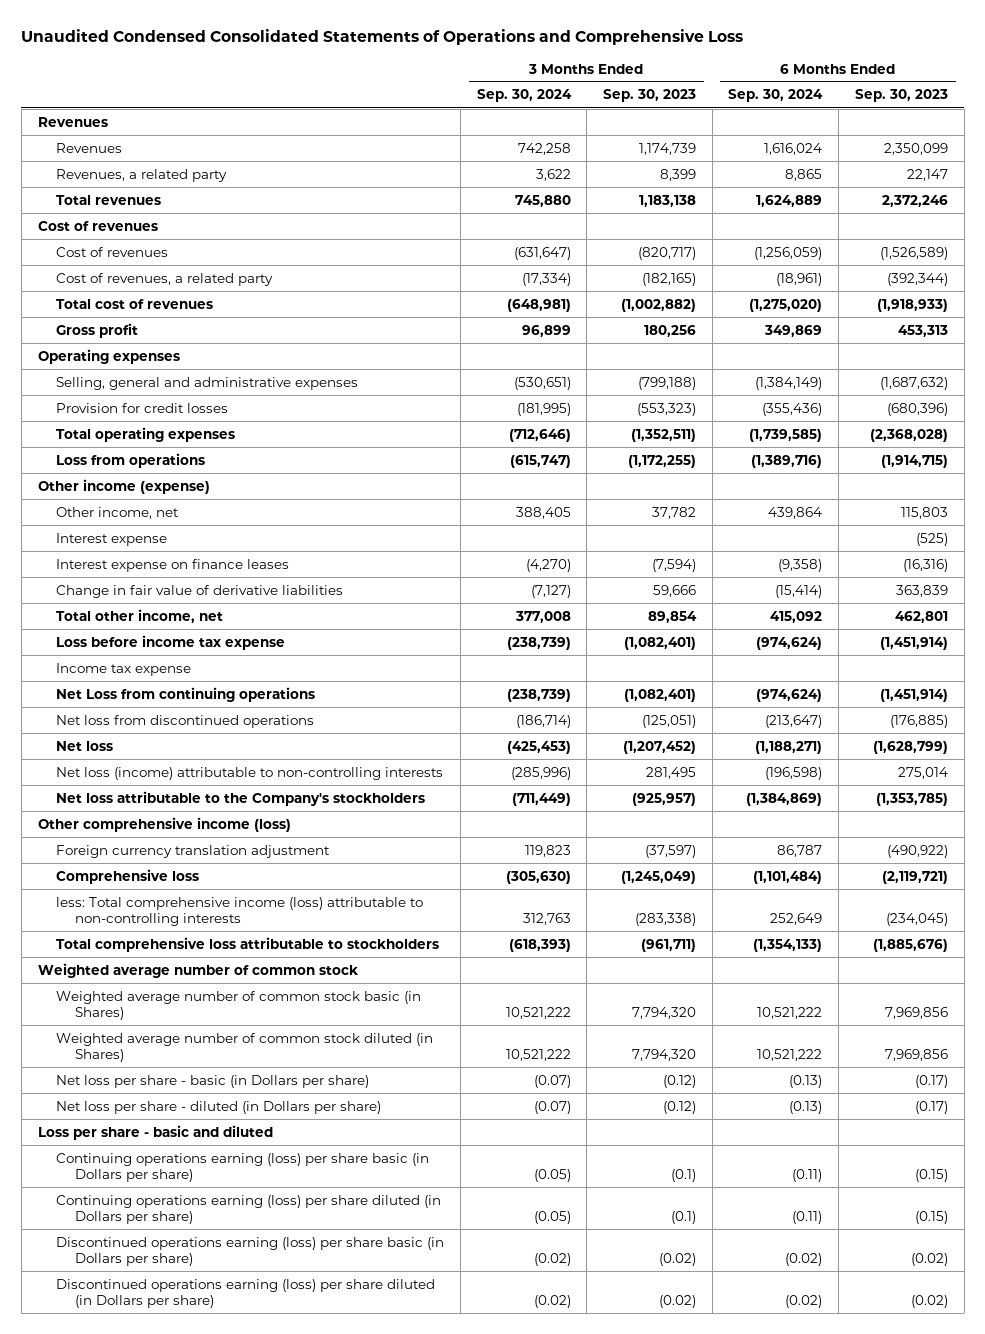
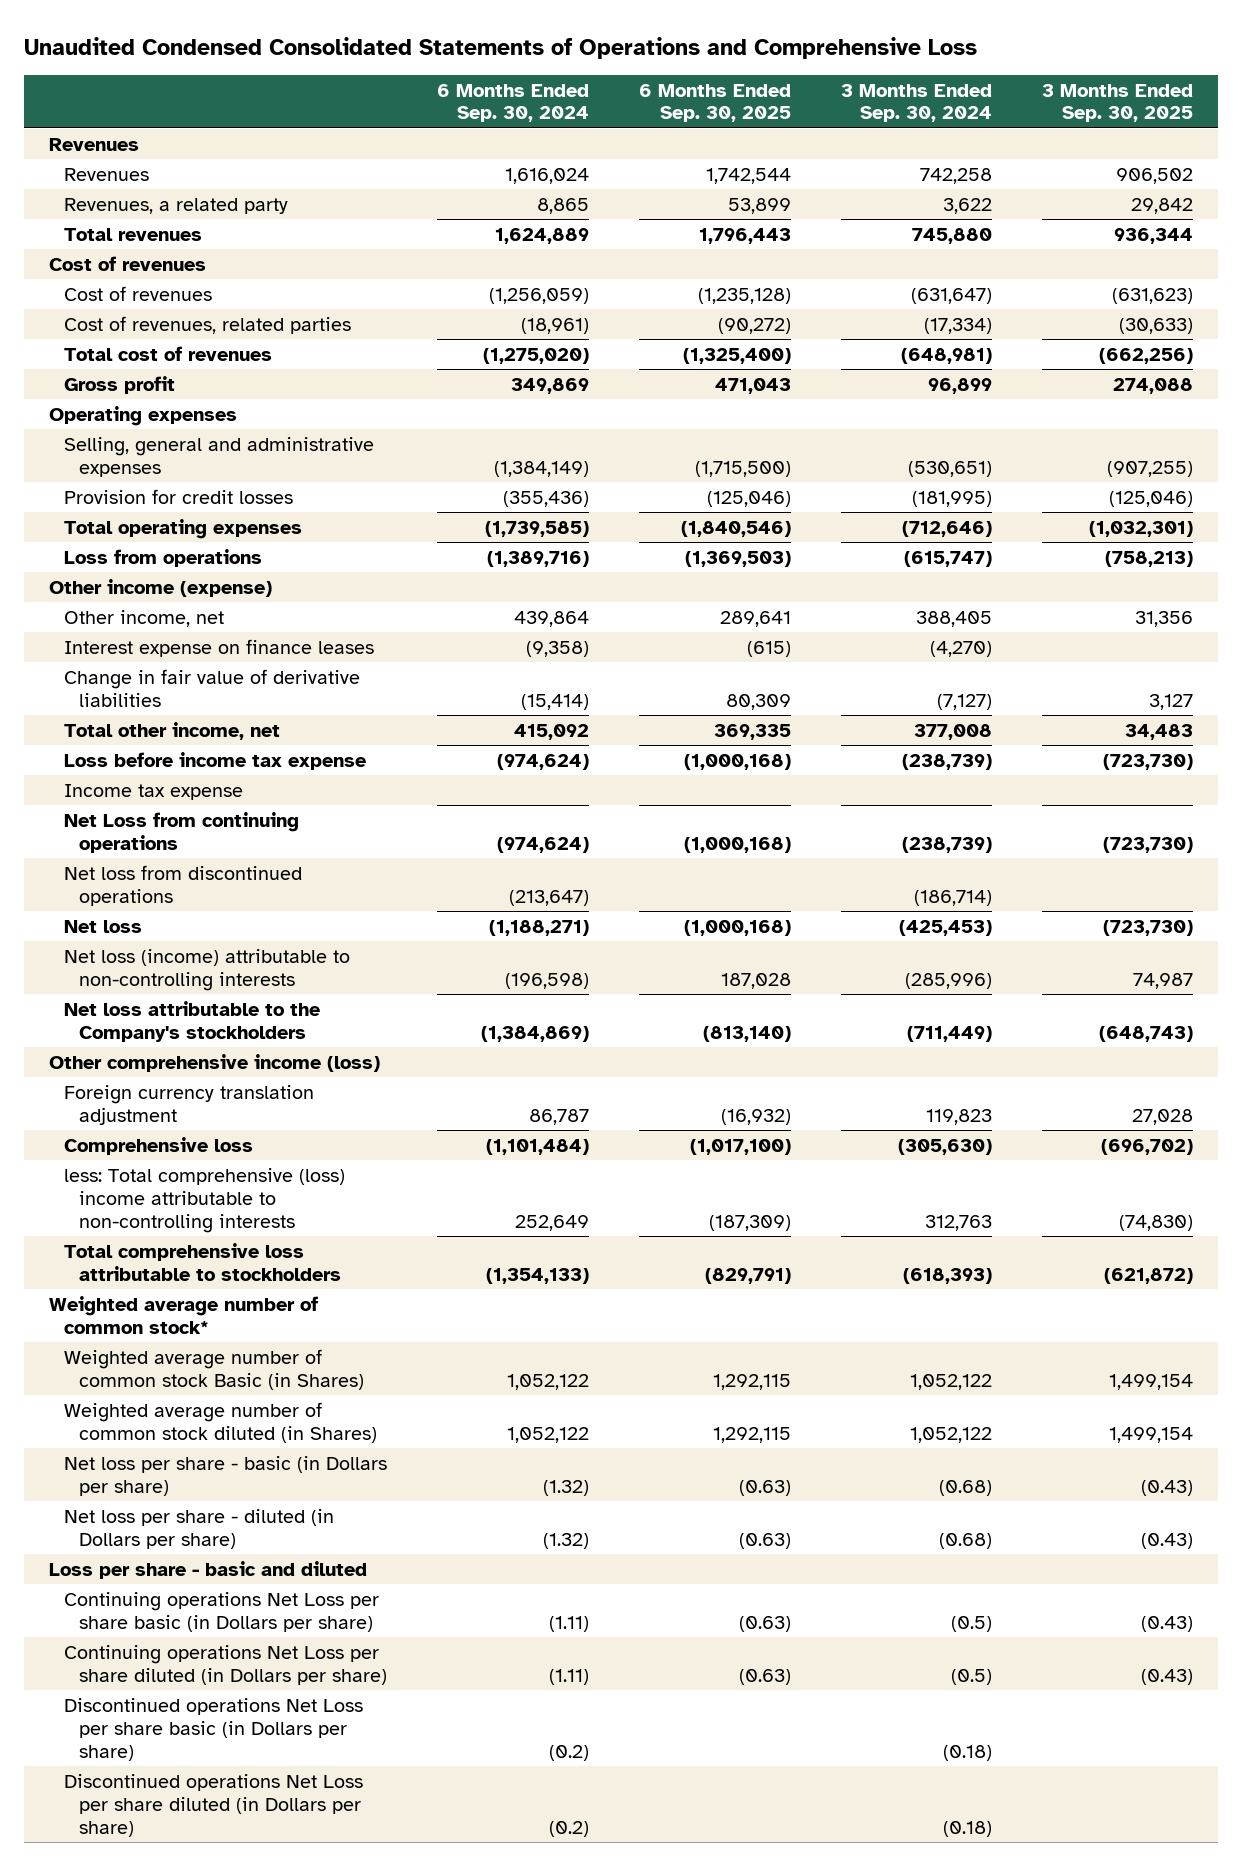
[603,89,697,103] Sep. 30, 2023 -> none
[854,89,948,103] Sep. 30, 2023 -> none
none -> [638,83,791,123] 6 Months Ended Sep. 30, 2025
none -> [1041,83,1193,123] 3 Months Ended Sep. 30, 2025
[56,272,274,286] Cost of revenues, a related party -> [64,315,352,334] Cost of revenues, related parties
[56,532,168,546] Interest expense -> none
[56,896,424,927] less: Total comprehensive income (loss) attributable to non-controlling interests -> [64,1167,346,1233] less: Total comprehensive (loss) income attributable to non-controlling interests
[37,962,358,978] Weighted average number of common stock -> [49,1295,319,1334] Weighted average number of common stock*
[56,990,422,1021] Weighted average number of common stock basic (in Shares) -> [64,1348,365,1390] Weighted average number of common stock Basic (in Shares)
[505,1007,571,1020] 10,521,222 -> [909,1373,992,1390] 1,052,122
[757,1007,823,1020] 10,521,222 -> [507,1373,590,1390] 1,052,122
[505,1049,571,1062] 10,521,222 -> [909,1426,992,1443] 1,052,122
[757,1049,823,1062] 10,521,222 -> [507,1426,590,1443] 1,052,122
[533,1074,571,1088] (0.07) -> [938,1479,992,1496] (0.68)
[789,1074,823,1088] (0.13) -> [543,1479,590,1496] (1.32)
[533,1100,571,1114] (0.07) -> [938,1532,992,1549] (0.68)
[789,1100,823,1114] (0.13) -> [543,1532,590,1549] (1.32)
[56,1152,430,1183] Continuing operations earning (loss) per share basic (in Dollars per share) -> [64,1591,380,1632] Continuing operations Net Loss per share basic (in Dollars per share)
[533,1169,571,1183] (0.05) -> [950,1615,992,1632] (0.5)
[792,1169,823,1183] (0.11) -> [549,1615,590,1632] (1.11)
[56,1194,442,1225] Continuing operations earning (loss) per share diluted (in Dollars per share) -> [64,1644,388,1685] Continuing operations Net Loss per share diluted (in Dollars per share)
[533,1211,571,1225] (0.05) -> [950,1668,992,1685] (0.5)
[792,1211,823,1225] (0.11) -> [549,1668,590,1685] (1.11)
[56,1236,445,1267] Discontinued operations earning (loss) per share basic (in Dollars per share) -> [64,1697,364,1761] Discontinued operations Net Loss per share basic (in Dollars per share)
[533,1253,571,1267] (0.02) -> [942,1744,992,1761] (0.18)
[785,1253,823,1267] (0.02) -> [549,1744,590,1761] (0.2)
[56,1278,436,1309] Discontinued operations earning (loss) per share diluted (in Dollars per share) -> [64,1773,364,1837] Discontinued operations Net Loss per share diluted (in Dollars per share)
[533,1295,571,1309] (0.02) -> [942,1820,992,1837] (0.18)
[785,1295,823,1309] (0.02) -> [549,1820,590,1837] (0.2)

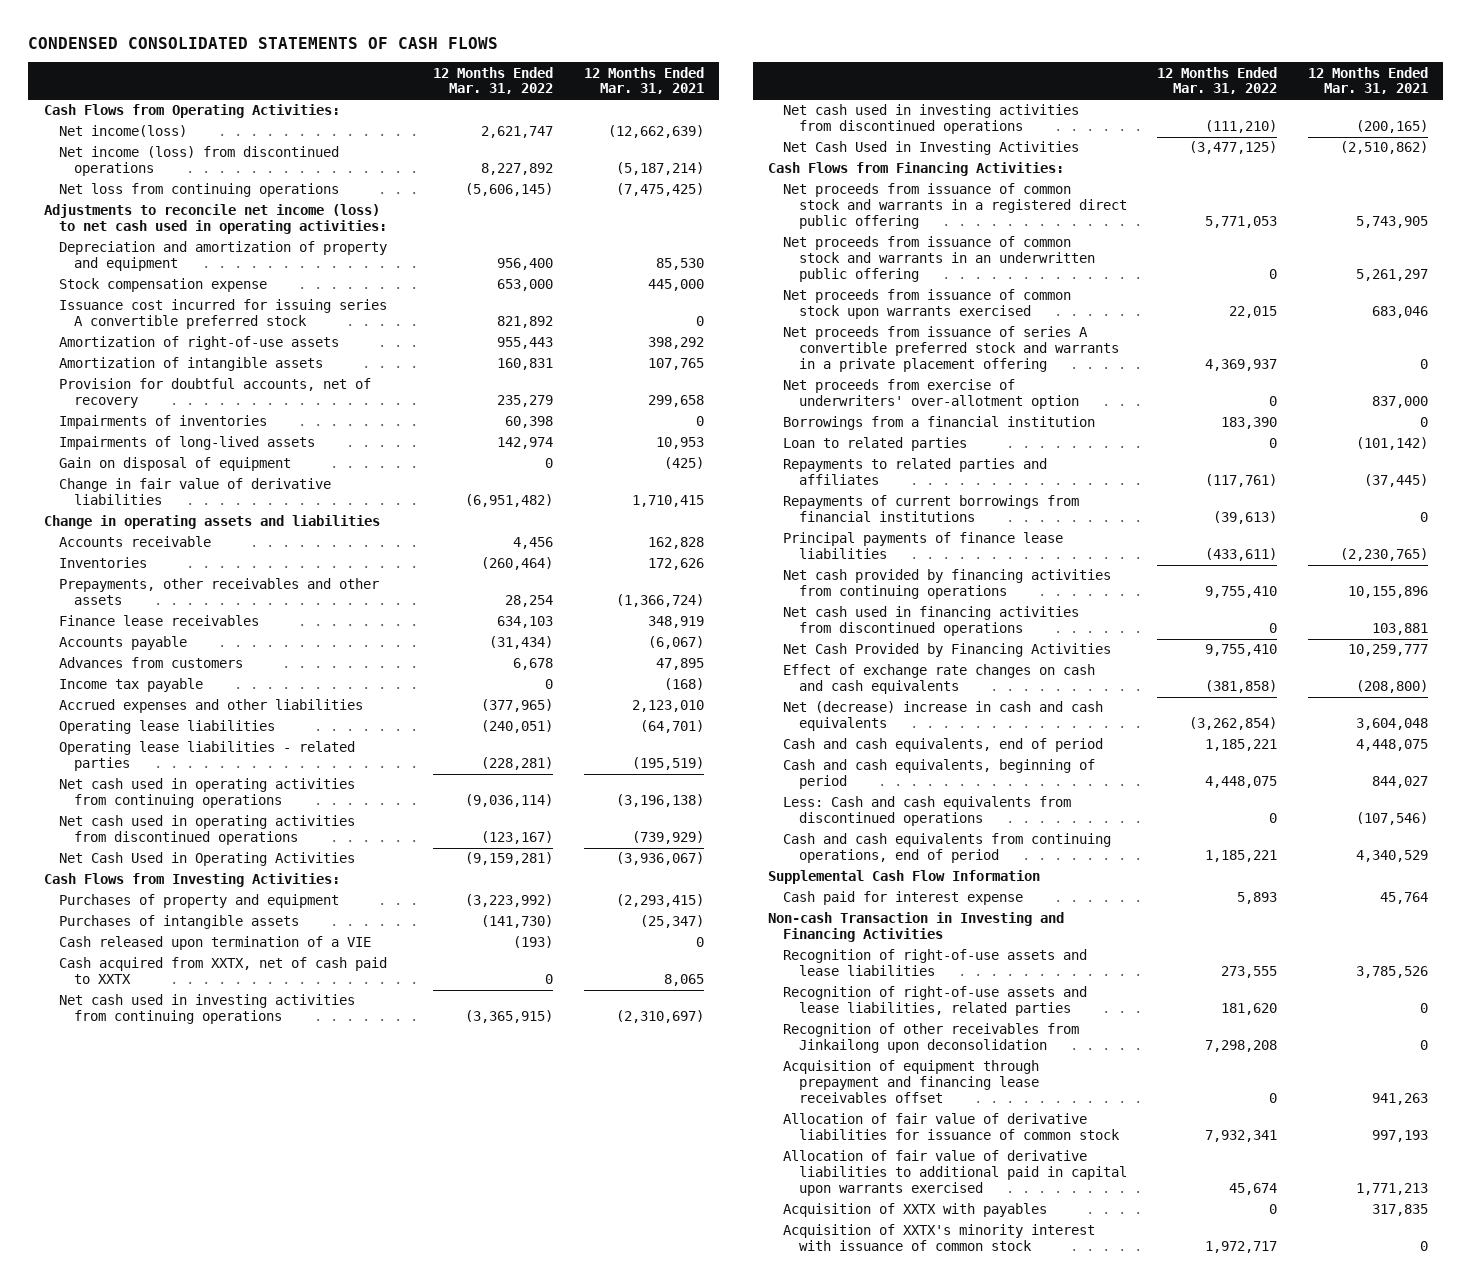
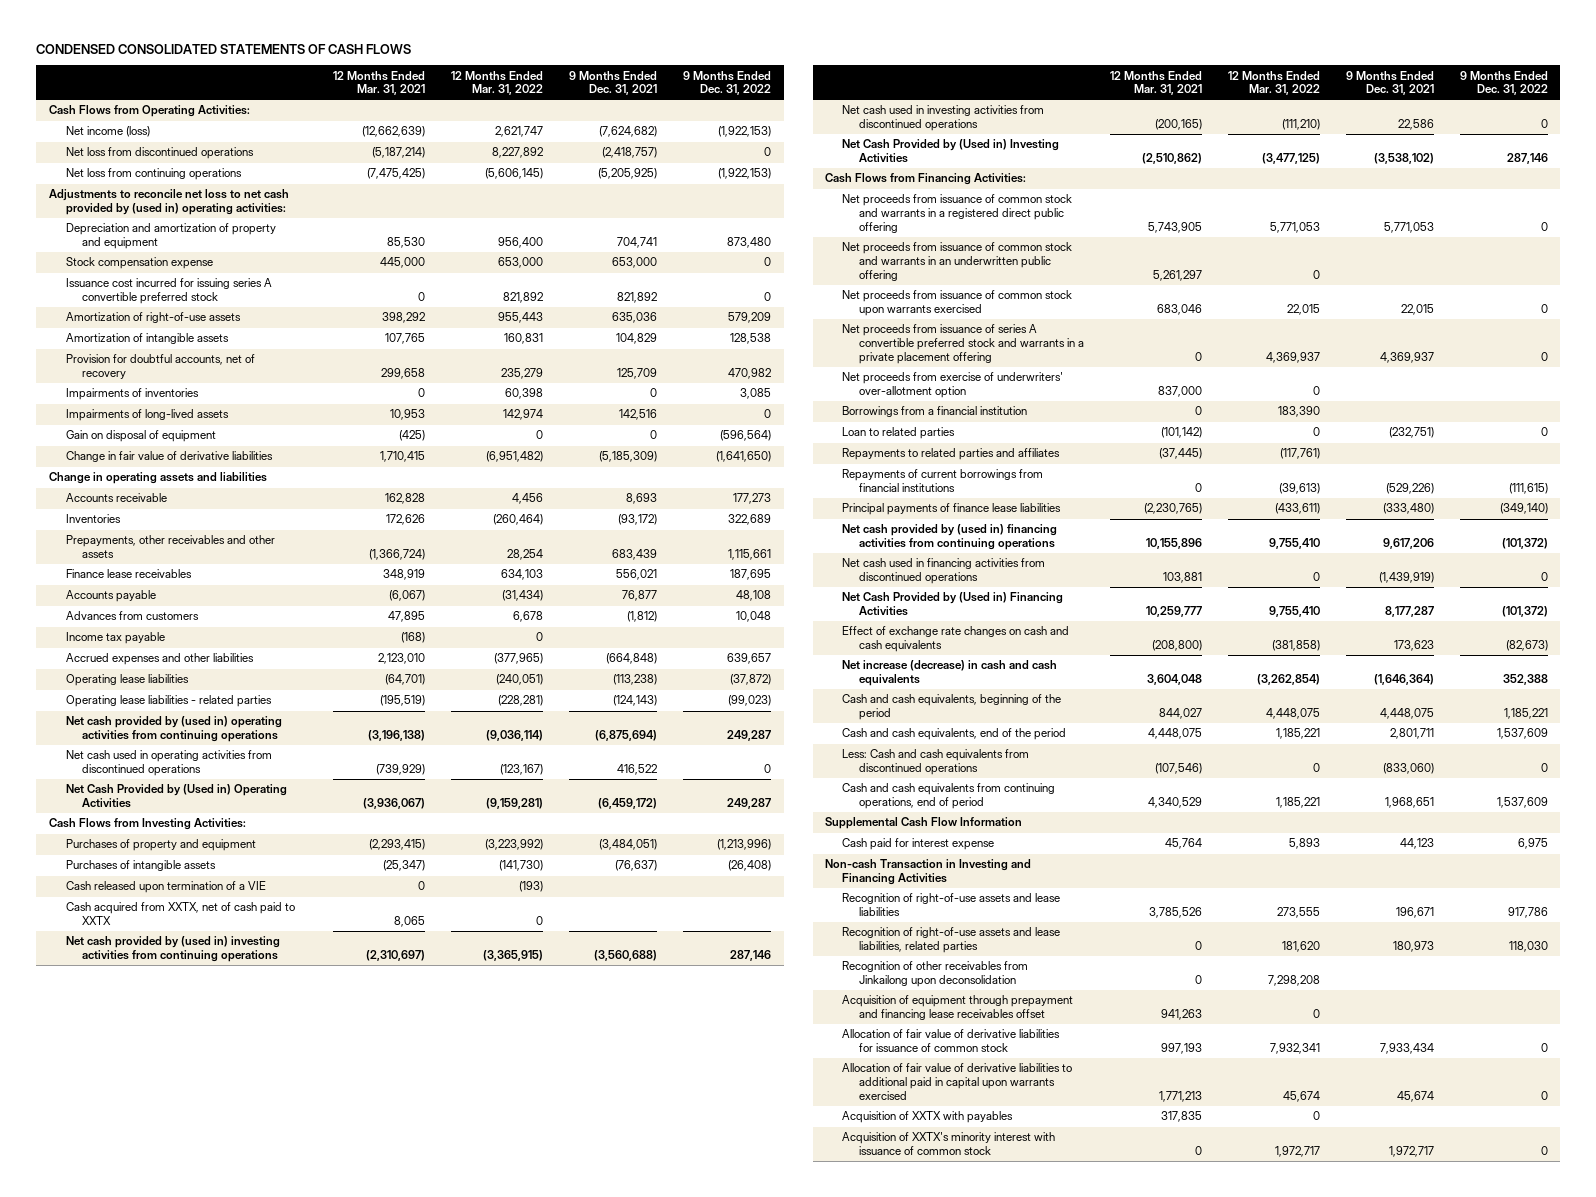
none -> [568,70,657,96] 9 Months Ended Dec. 31, 2021
none -> [682,70,771,96] 9 Months Ended Dec. 31, 2022
[58,125,187,138] Net income(loss) -> [65,126,150,138] Net income (loss)
[58,146,339,177] Net income (loss) from discontinued operations -> [65,147,254,160] Net loss from discontinued operations
[43,204,387,235] Adjustments to reconcile net income (loss) to net cash used in operating activities: -> [48,189,289,216] Adjustments to reconcile net loss to net cash provided by (used in) operating activities:
[58,778,355,809] Net cash used in operating activities from continuing operations -> [65,716,282,743] Net cash provided by (used in) operating activities from continuing operations
[58,852,355,867] Net Cash Used in Operating Activities -> [65,784,287,809] Net Cash Provided by (Used in) Operating Activities
[58,994,355,1025] Net cash used in investing activities from continuing operations -> [65,936,280,963] Net cash provided by (used in) investing activities from continuing operations
[783,141,1080,156] Net Cash Used in Investing Activities -> [842,139,1060,164] Net Cash Provided by (Used in) Investing Activities
[783,569,1112,600] Net cash provided by financing activities from continuing operations -> [842,524,1058,551] Net cash provided by (used in) financing activities from continuing operations
[783,643,1112,658] Net Cash Provided by Financing Activities -> [842,592,1064,617] Net Cash Provided by (Used in) Financing Activities
[783,701,1104,732] Net (decrease) increase in cash and cash equivalents -> [842,660,1058,687] Net increase (decrease) in cash and cash equivalents
[783,738,1104,753] Cash and cash equivalents, end of period -> [842,694,1062,721] Cash and cash equivalents, beginning of the period
[1205,739,1278,752] 1,185,221 -> [1265,708,1320,720] 4,448,075
[1356,739,1429,752] 4,448,075 -> [1159,708,1203,720] 844,027
[783,759,1096,790] Cash and cash equivalents, beginning of period -> [842,728,1067,741] Cash and cash equivalents, end of the period
[1205,776,1278,789] 4,448,075 -> [1275,728,1320,740] 1,185,221
[1372,776,1429,789] 844,027 -> [1148,728,1203,740] 4,448,075

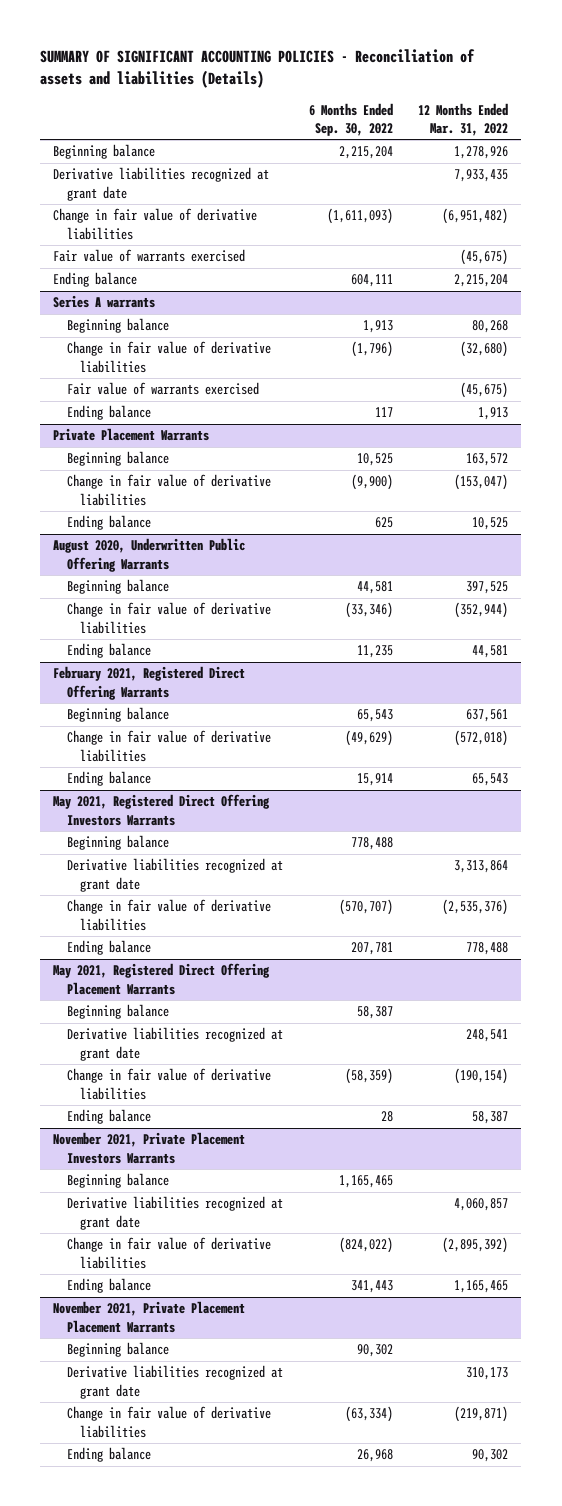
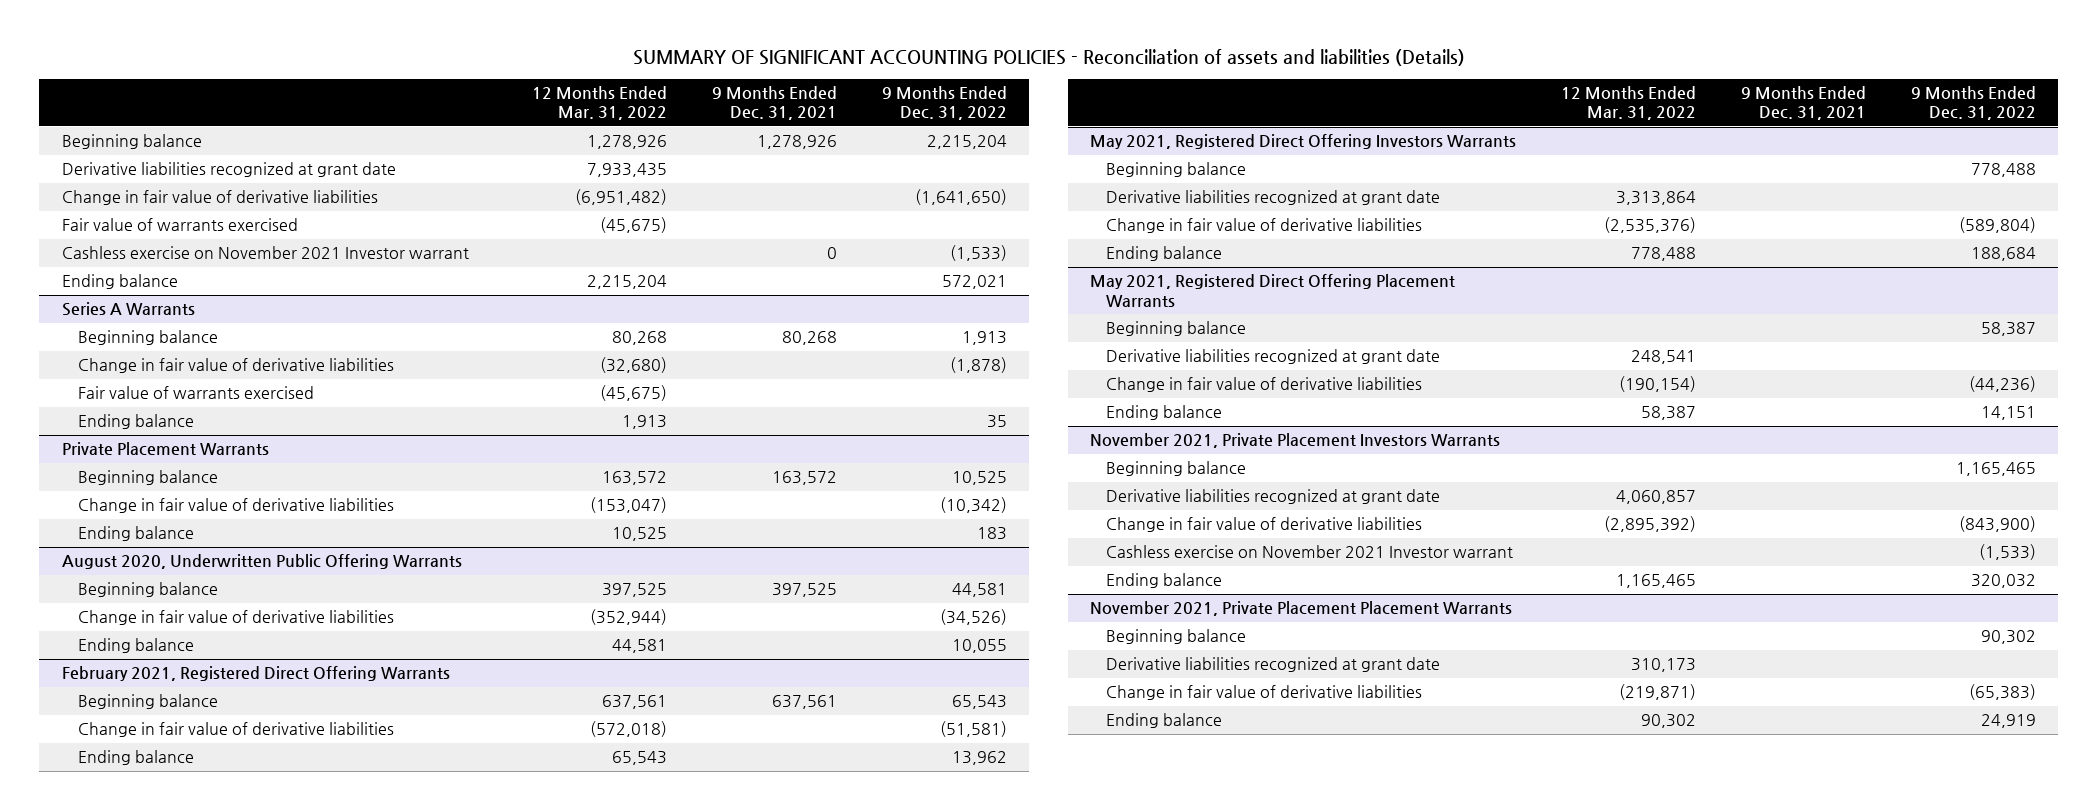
[308,102,393,136] 6 Months Ended Sep. 30, 2022 -> none
none -> [712,85,838,121] 9 Months Ended Dec. 31, 2021
none -> [882,85,1008,121] 9 Months Ended Dec. 31, 2022
none -> [61,246,469,260] Cashless exercise on November 2021 Investor warrant
[53,295,156,309] Series A warrants -> [61,302,195,317] Series A Warrants
none -> [1106,545,1514,559] Cashless exercise on November 2021 Investor warrant

